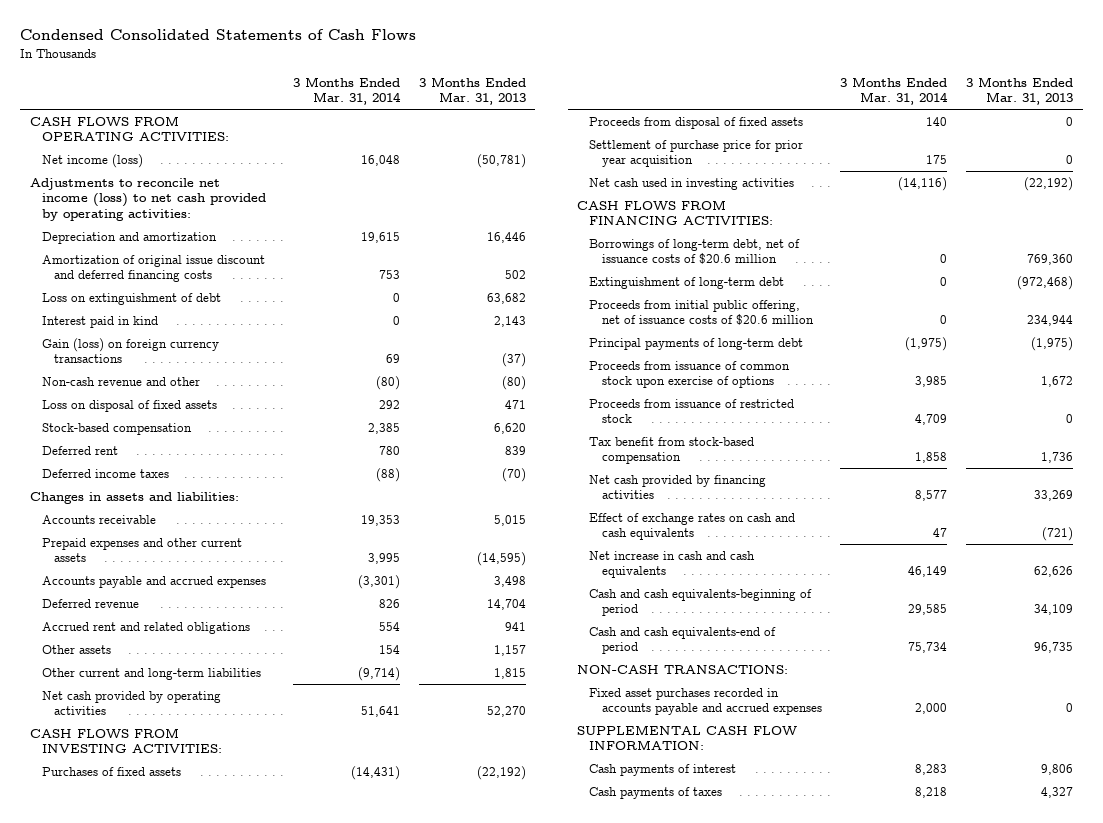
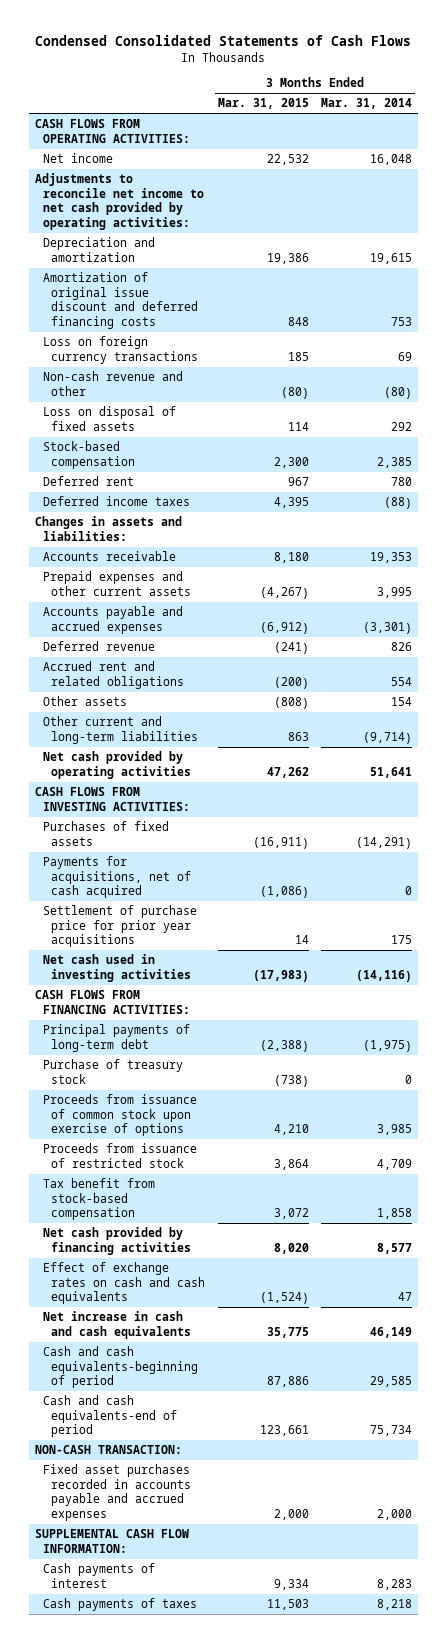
[418,76,526,106] 3 Months Ended Mar. 31, 2013 -> none
none -> [217,98,309,110] Mar. 31, 2015
[41,153,143,168] Net income (loss) -> [43,153,114,164] Net income
[29,177,266,221] Adjustments to reconcile net income (loss) to net cash provided by operating activities: -> [34,173,205,231] Adjustments to reconcile net income to net cash provided by operating activities:
[41,292,221,305] Loss on extinguishment of debt -> none
[41,315,158,328] Interest paid in kind -> none
[41,337,219,364] Gain (loss) on foreign currency transactions -> [43,336,199,364] Loss on foreign currency transactions
[589,116,804,129] Proceeds from disposal of fixed assets -> none
[351,765,401,780] (14,431) -> [356,836,413,849] (14,291)
[589,139,804,168] Settlement of purchase price for prior year acquisition -> [43,856,192,899] Payments for acquisitions, net of cash acquired
[926,155,948,165] 175 -> [405,886,413,896] 0
none -> [43,905,198,948] Settlement of purchase price for prior year acquisitions
[589,238,801,265] Borrowings of long-term debt, net of issuance costs of $20.6 million -> none
[589,276,785,289] Extinguishment of long-term debt -> none
[589,299,814,326] Proceeds from initial public offering, net of issuance costs of $20.6 million -> none
none -> [43,1059,184,1084] Purchase of treasury stock
[577,664,789,674] NON-CASH TRANSACTIONS: -> [34,1445,182,1455] NON-CASH TRANSACTION:

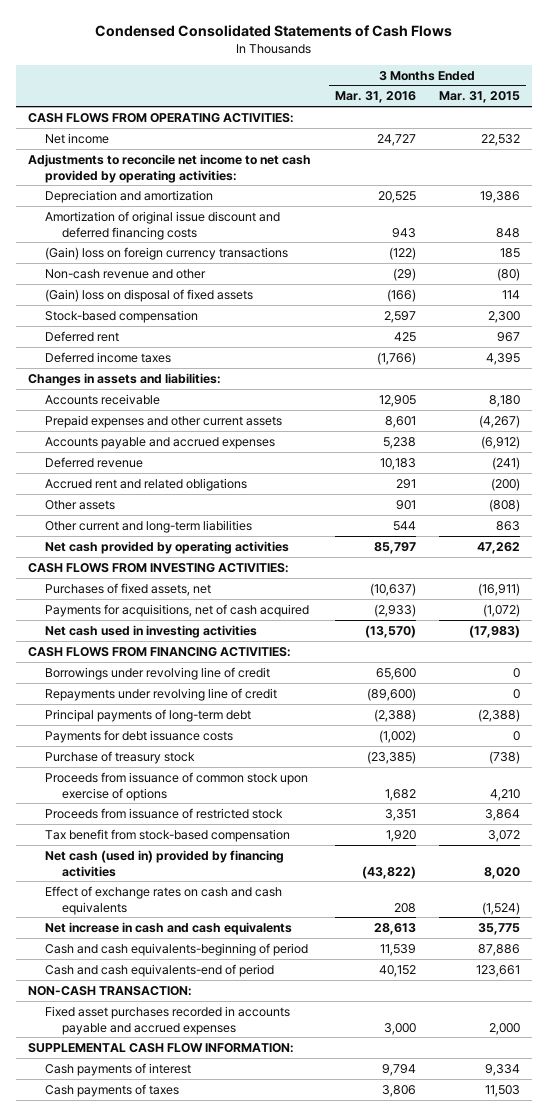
[321,98,413,110] Mar. 31, 2014 -> none
none -> [334,91,416,104] Mar. 31, 2016
[43,336,199,364] Loss on foreign currency transactions -> [45,246,289,260] (Gain) loss on foreign currency transactions
[43,406,177,431] Loss on disposal of fixed assets -> [45,288,254,302] (Gain) loss on disposal of fixed assets
[43,905,198,948] Settlement of purchase price for prior year acquisitions -> none
[43,821,170,846] Purchases of fixed assets -> [45,582,212,596] Purchases of fixed assets, net
[259,886,309,899] (1,086) -> [483,603,521,617] (1,072)
none -> [45,666,271,680] Borrowings under revolving line of credit
none -> [45,687,278,701] Repayments under revolving line of credit
none -> [45,729,234,743] Payments for debt issuance costs
[43,1227,192,1255] Net cash provided by financing activities -> [45,849,285,877] Net cash (used in) provided by financing activities

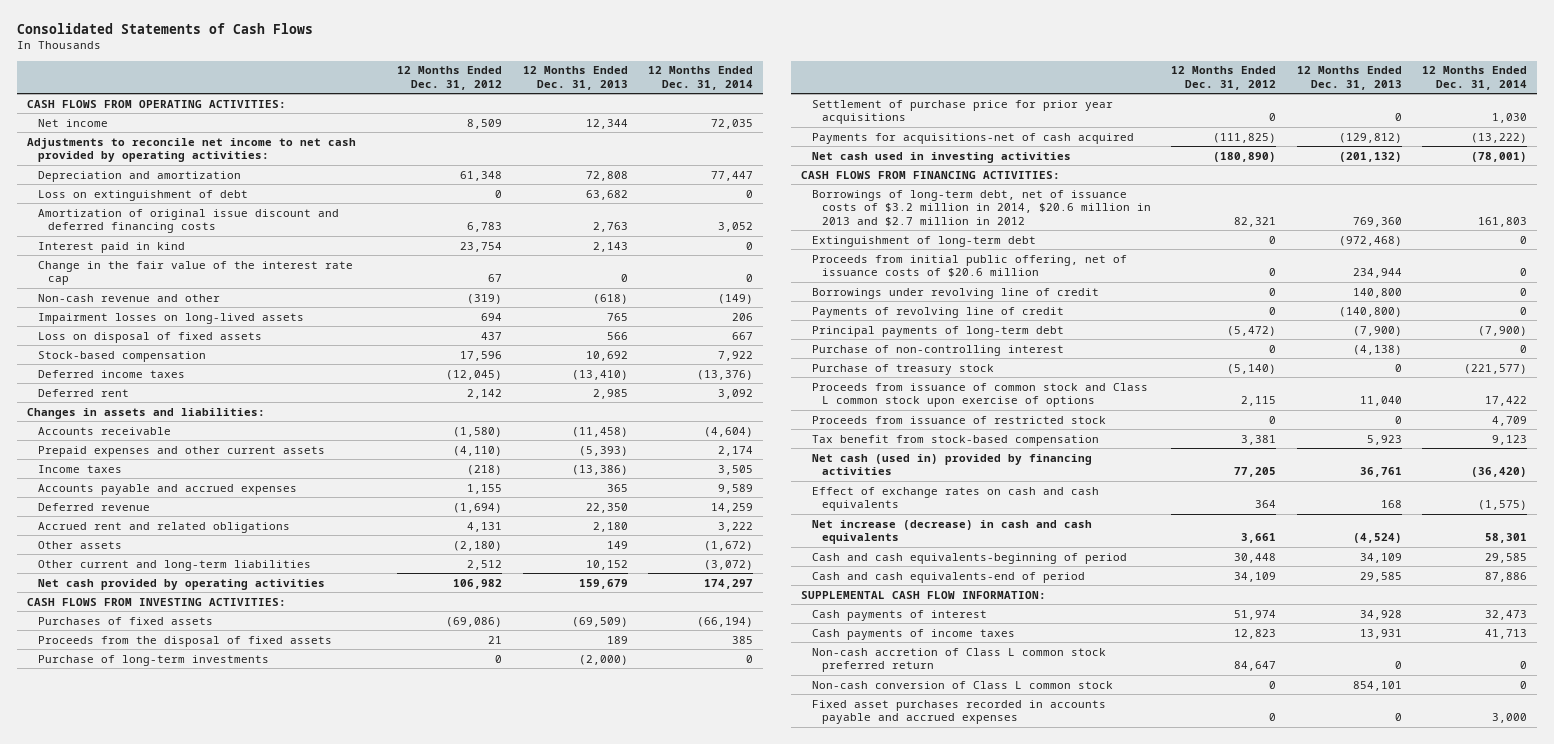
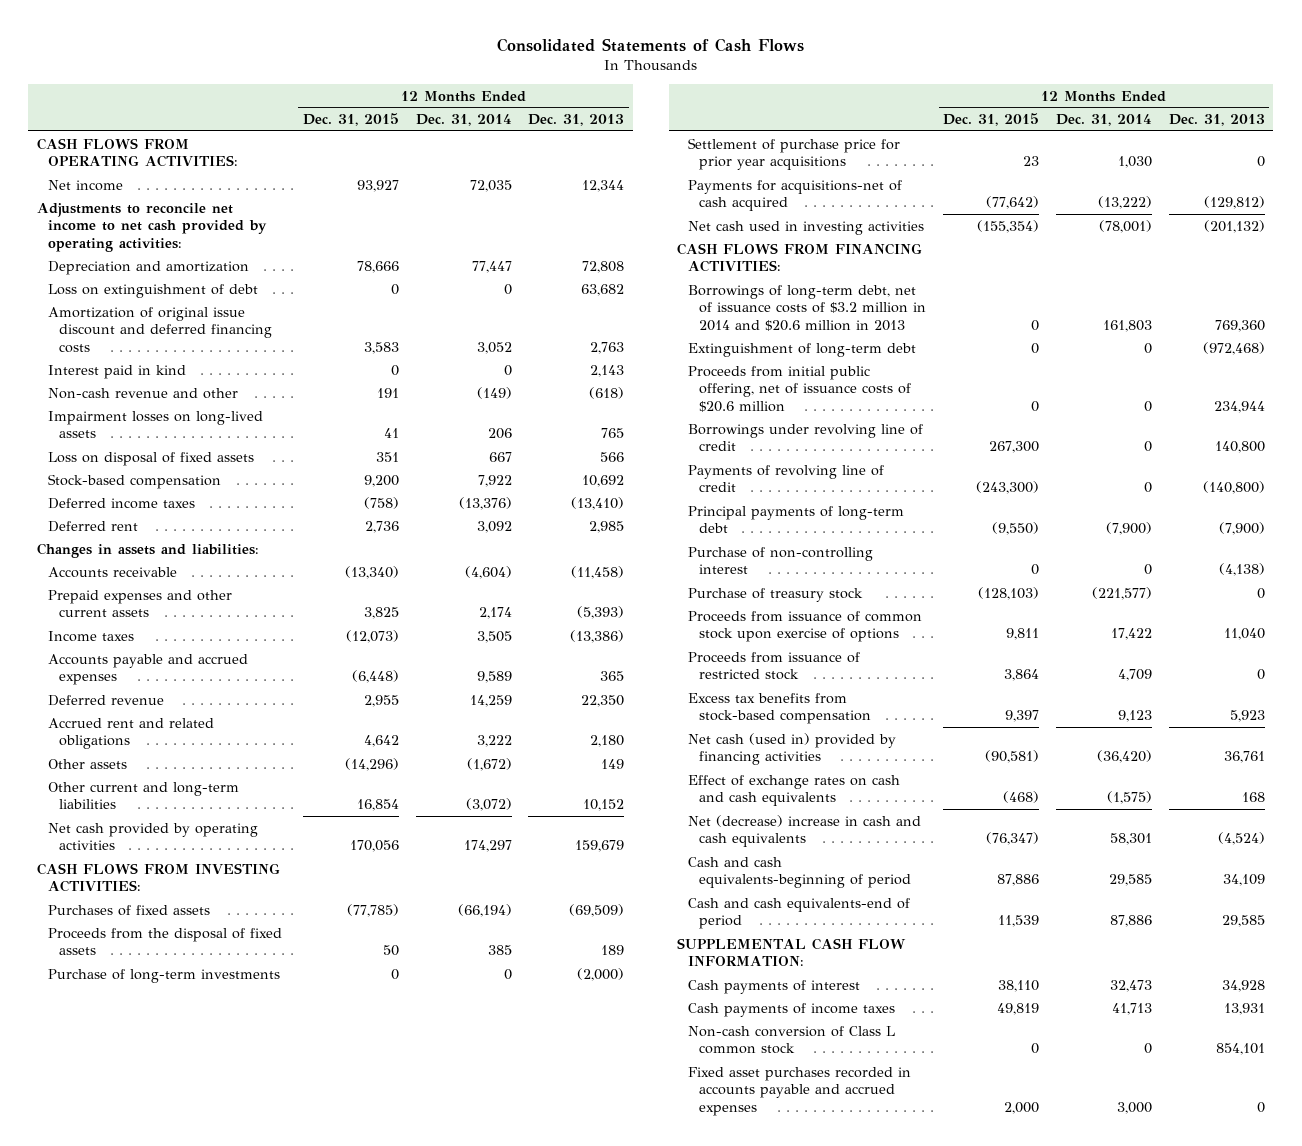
[397,66,503,90] 12 Months Ended Dec. 31, 2012 -> none
none -> [302,113,399,127] Dec. 31, 2015
[37,260,353,286] Change in the fair value of the interest rate cap -> none
[811,189,1152,226] Borrowings of long-term debt, net of issuance costs of $3.2 million in 2014, $20.6 million in 2013 and $2.7 million in 2012 -> [688,284,927,331] Borrowings of long-term debt, net of issuance costs of $3.2 million in 2014 and $20.6 million in 2013
[811,382,1148,408] Proceeds from issuance of common stock and Class L common stock upon exercise of options -> [688,610,923,643] Proceeds from issuance of common stock upon exercise of options
[811,434,1099,446] Tax benefit from stock-based compensation -> [688,692,872,725] Excess tax benefits from stock-based compensation
[811,519,1092,545] Net increase (decrease) in cash and cash equivalents -> [688,814,922,848] Net (decrease) increase in cash and cash equivalents
[811,647,1106,673] Non-cash accretion of Class L common stock preferred return -> none

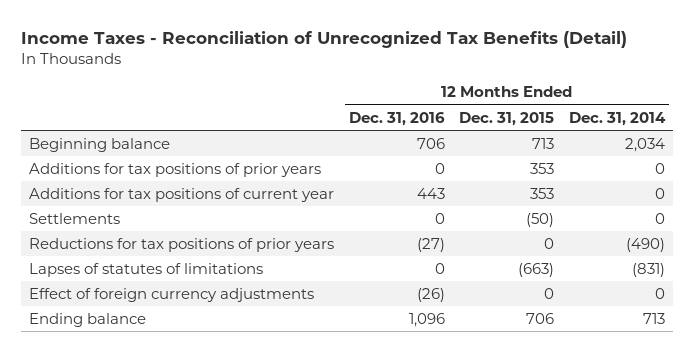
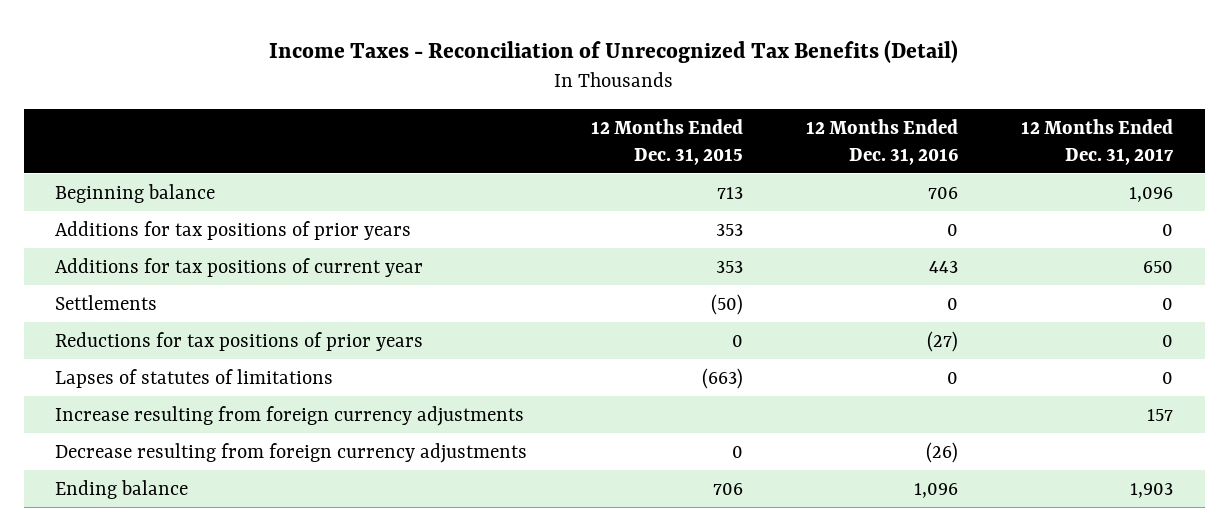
[569,111,667,126] Dec. 31, 2014 -> none
none -> [1021,118,1175,165] 12 Months Ended Dec. 31, 2017
none -> [55,405,525,426] Increase resulting from foreign currency adjustments
[28,287,314,302] Effect of foreign currency adjustments -> [55,442,528,463] Decrease resulting from foreign currency adjustments

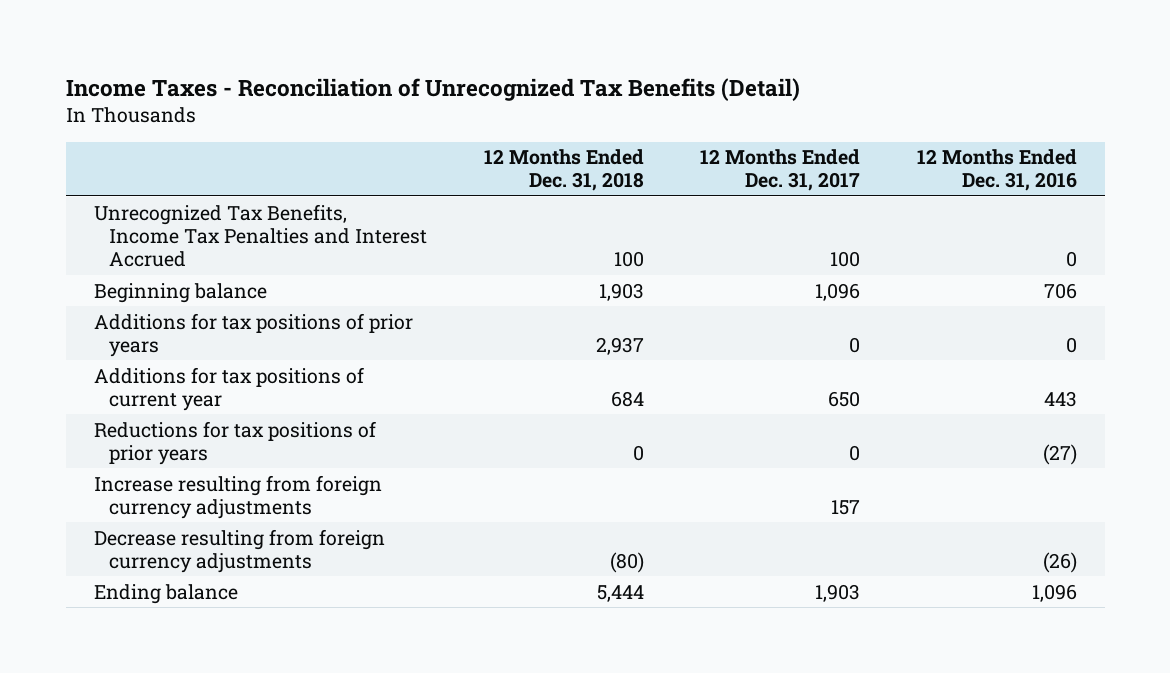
[590,118,743,165] 12 Months Ended Dec. 31, 2015 -> none
none -> [483,149,644,192] 12 Months Ended Dec. 31, 2018
none -> [93,203,428,268] Unrecognized Tax Benefits, Income Tax Penalties and Interest Accrued
[55,294,158,310] Settlements -> none
[55,368,334,388] Lapses of statutes of limitations -> none

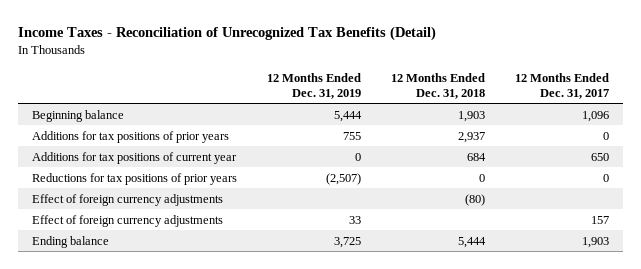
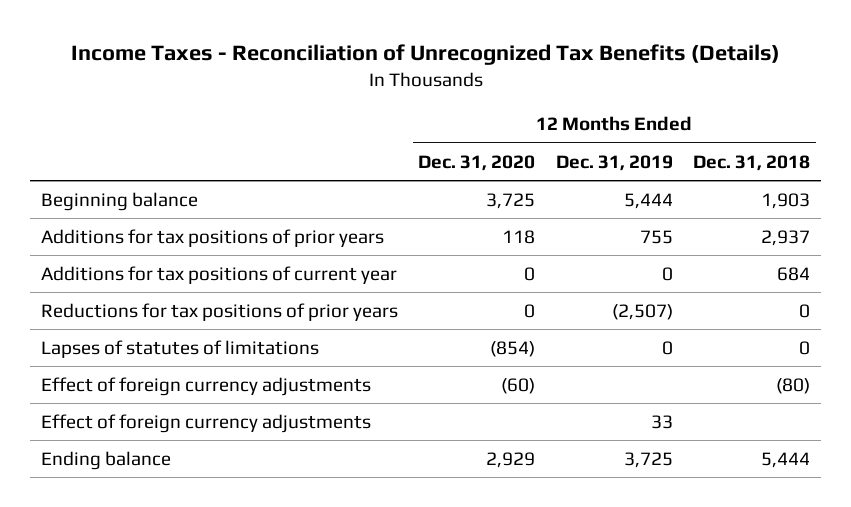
[17,26,436,42] Income Taxes - Reconciliation of Unrecognized Tax Benefits (Detail) -> [70,44,780,66] Income Taxes - Reconciliation of Unrecognized Tax Benefits (Details)
[514,72,609,99] 12 Months Ended Dec. 31, 2017 -> none
none -> [418,154,536,171] Dec. 31, 2020
none -> [40,339,319,358] Lapses of statutes of limitations

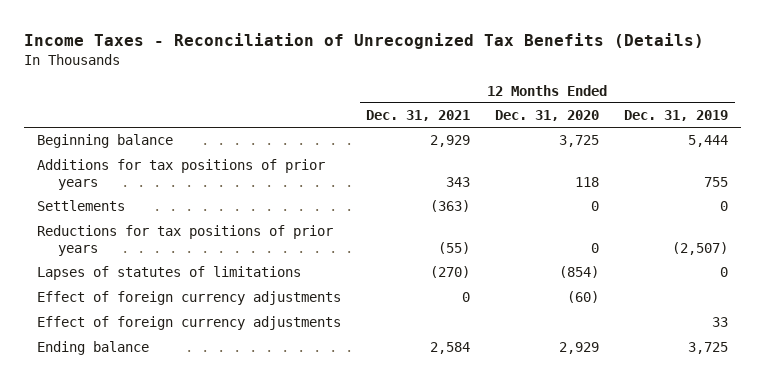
[693,154,811,171] Dec. 31, 2018 -> none
none -> [365,110,470,122] Dec. 31, 2021
[40,265,397,284] Additions for tax positions of current year -> none
none -> [36,200,125,212] Settlements

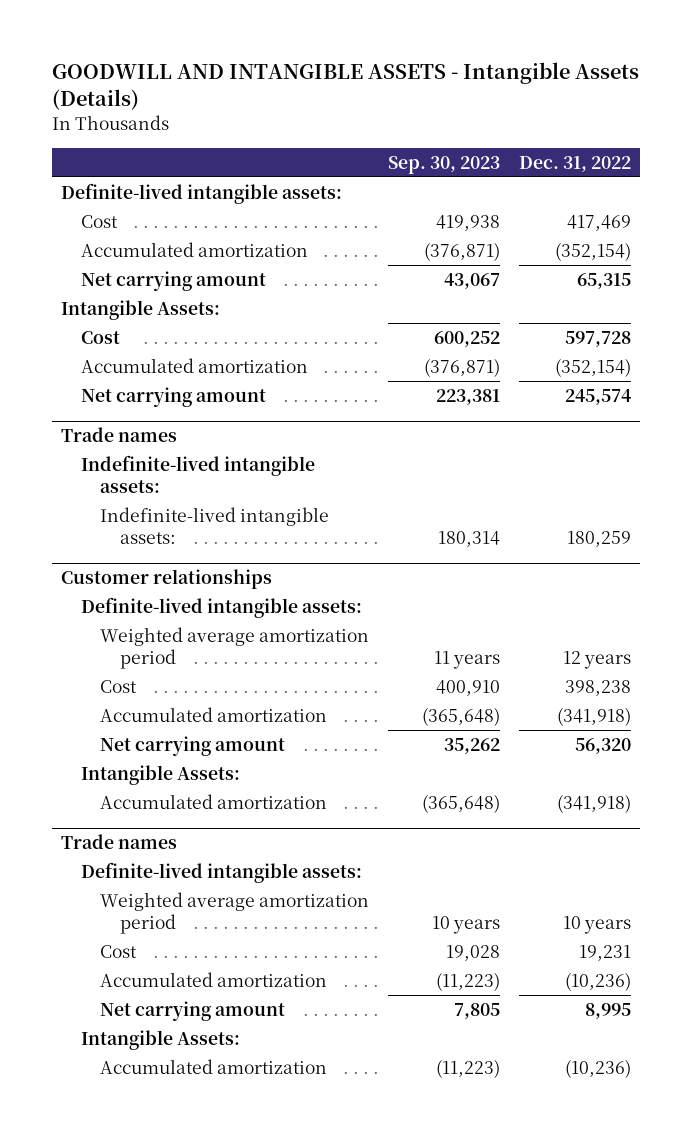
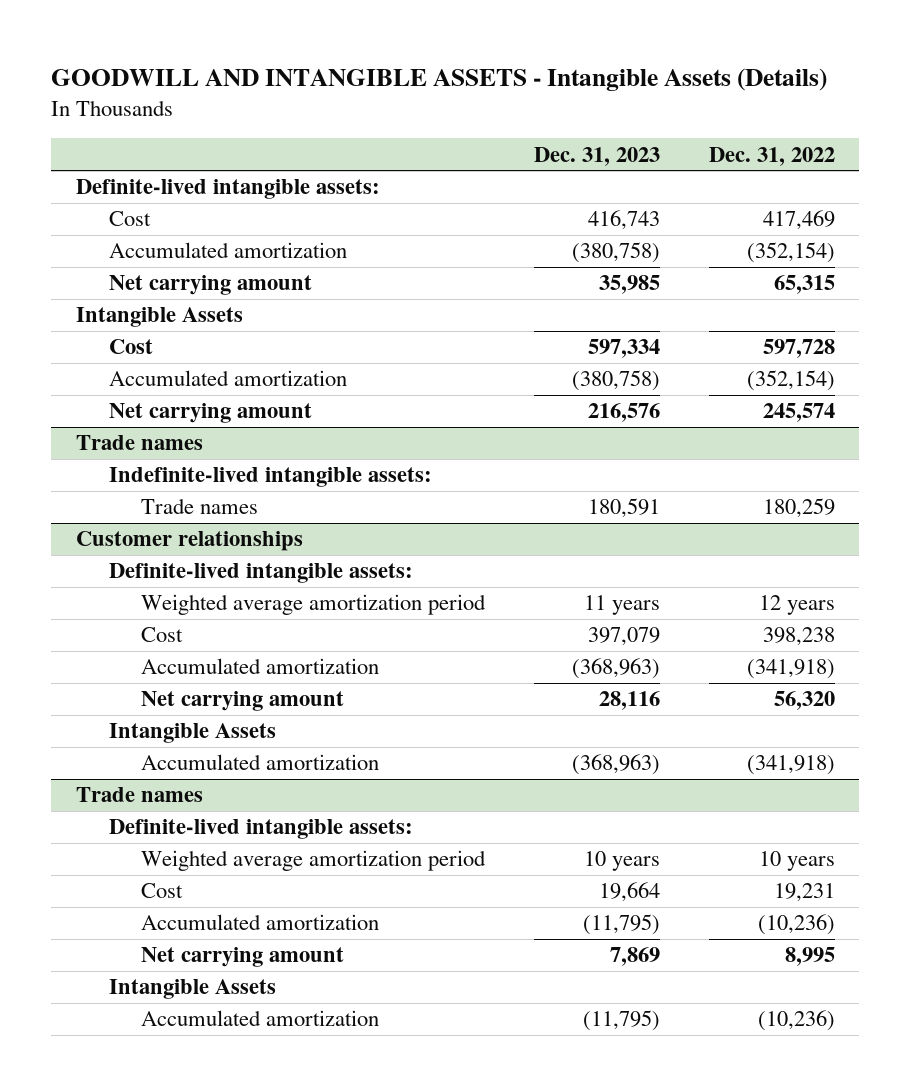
[387,155,500,174] Sep. 30, 2023 -> none
none -> [533,146,660,166] Dec. 31, 2023
[60,300,220,321] Intangible Assets: -> [75,307,243,328] Intangible Assets
[100,507,330,545] Indefinite-lived intangible assets: -> [141,498,259,515] Trade names
[80,765,240,786] Intangible Assets: -> [108,723,276,744] Intangible Assets
[80,1030,240,1051] Intangible Assets: -> [108,979,276,1000] Intangible Assets

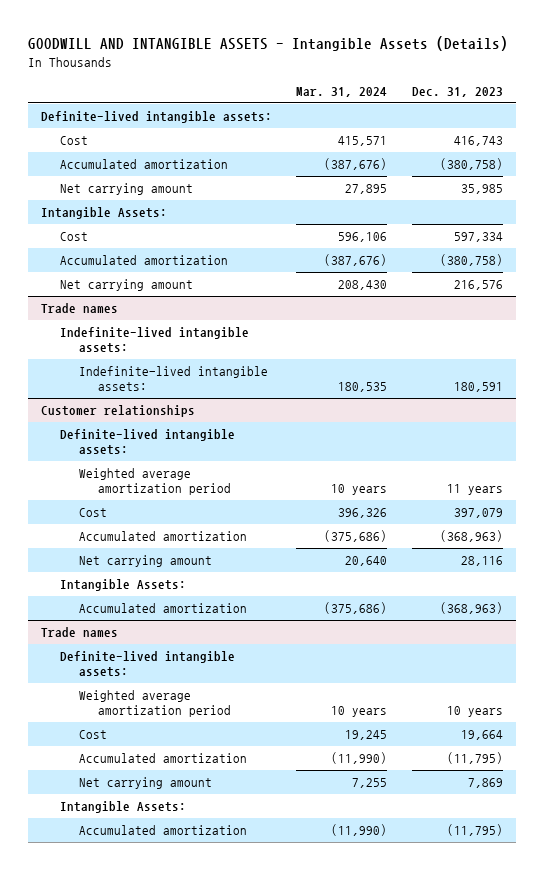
[708,146,835,166] Dec. 31, 2022 -> none
none -> [296,86,388,97] Mar. 31, 2024
[75,307,243,328] Intangible Assets -> [40,207,167,220] Intangible Assets:
[141,498,259,515] Trade names -> [78,366,268,392] Indefinite-lived intangible assets:
[108,723,276,744] Intangible Assets -> [59,579,186,592] Intangible Assets:
[108,979,276,1000] Intangible Assets -> [59,801,186,814] Intangible Assets:

